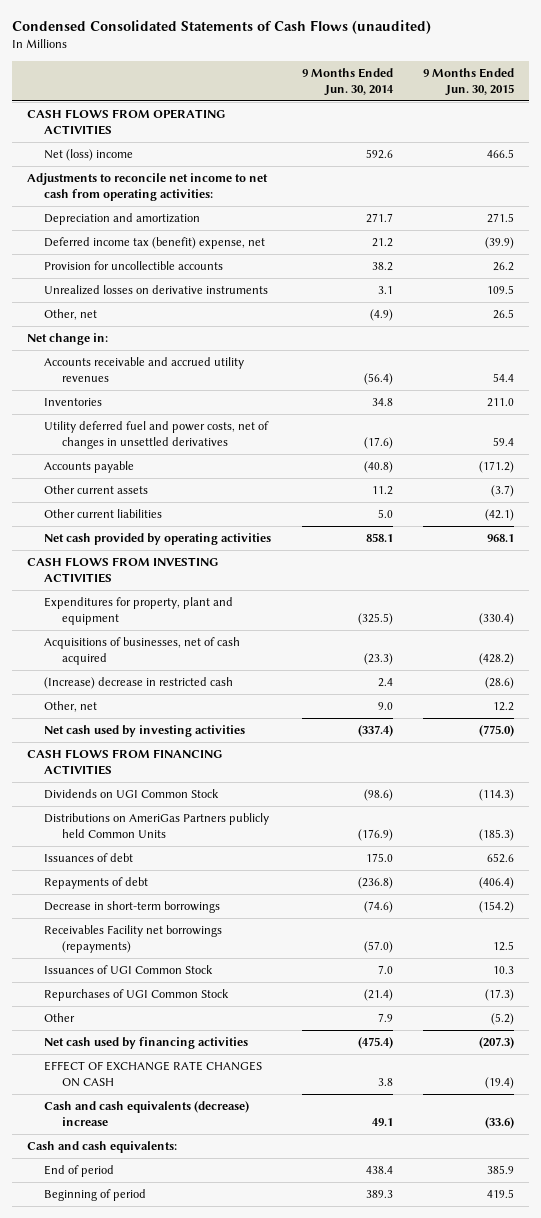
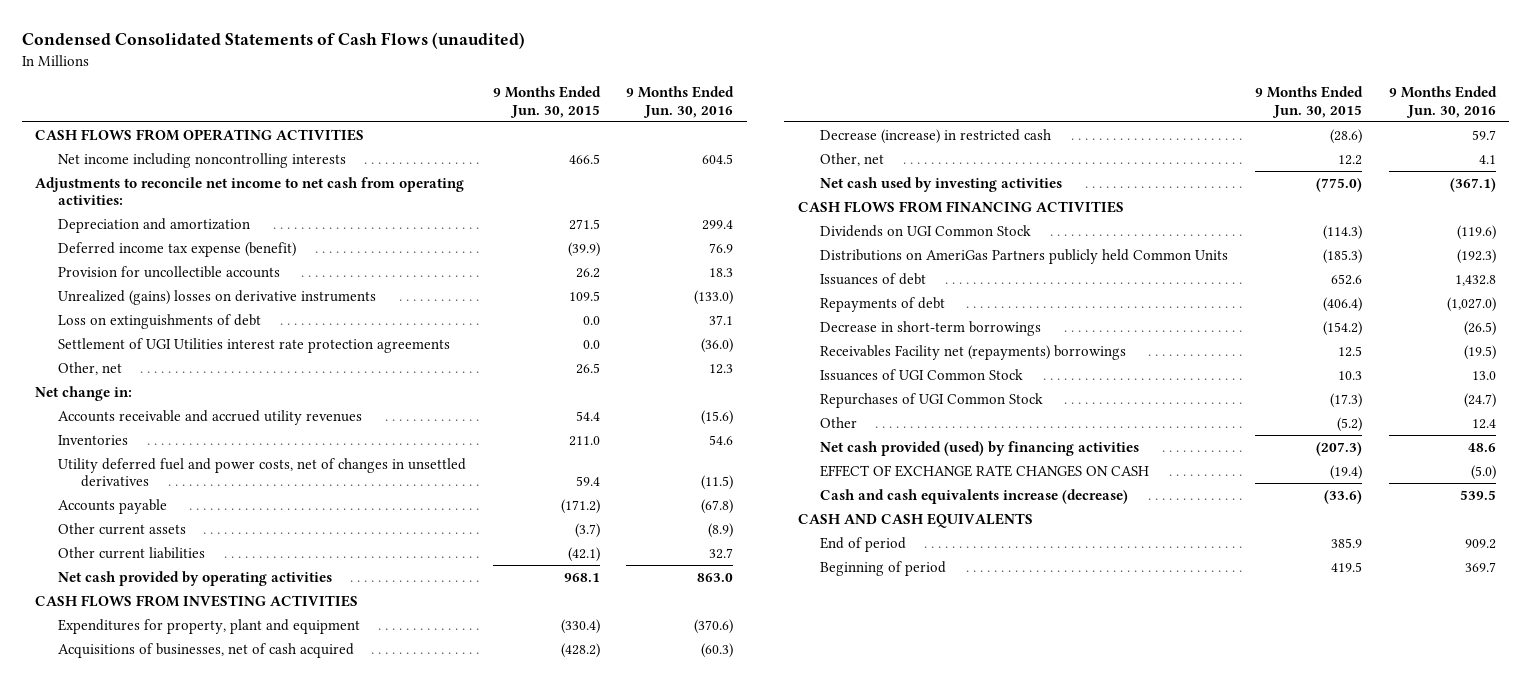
[301,68,394,96] 9 Months Ended Jun. 30, 2014 -> none
none -> [626,86,735,118] 9 Months Ended Jun. 30, 2016
[44,148,134,161] Net (loss) income -> [58,152,347,168] Net income including noncontrolling interests
[44,236,266,249] Deferred income tax (benefit) expense, net -> [58,241,297,257] Deferred income tax expense (benefit)
[44,284,269,295] Unrealized losses on derivative instruments -> [58,289,377,305] Unrealized (gains) losses on derivative instruments
none -> [58,313,262,329] Loss on extinguishments of debt
none -> [58,337,451,353] Settlement of UGI Utilities interest rate protection agreements
[44,676,234,689] (Increase) decrease in restricted cash -> [820,128,1052,144] Decrease (increase) in restricted cash
[44,924,223,953] Receivables Facility net borrowings (repayments) -> [820,344,1127,360] Receivables Facility net (repayments) borrowings
[44,1036,249,1049] Net cash used by financing activities -> [820,440,1140,456] Net cash provided (used) by financing activities
[44,1100,250,1126] Cash and cash equivalents (decrease) increase -> [820,488,1129,504] Cash and cash equivalents increase (decrease)
[26,1140,177,1153] Cash and cash equivalents: -> [797,512,1033,528] CASH AND CASH EQUIVALENTS

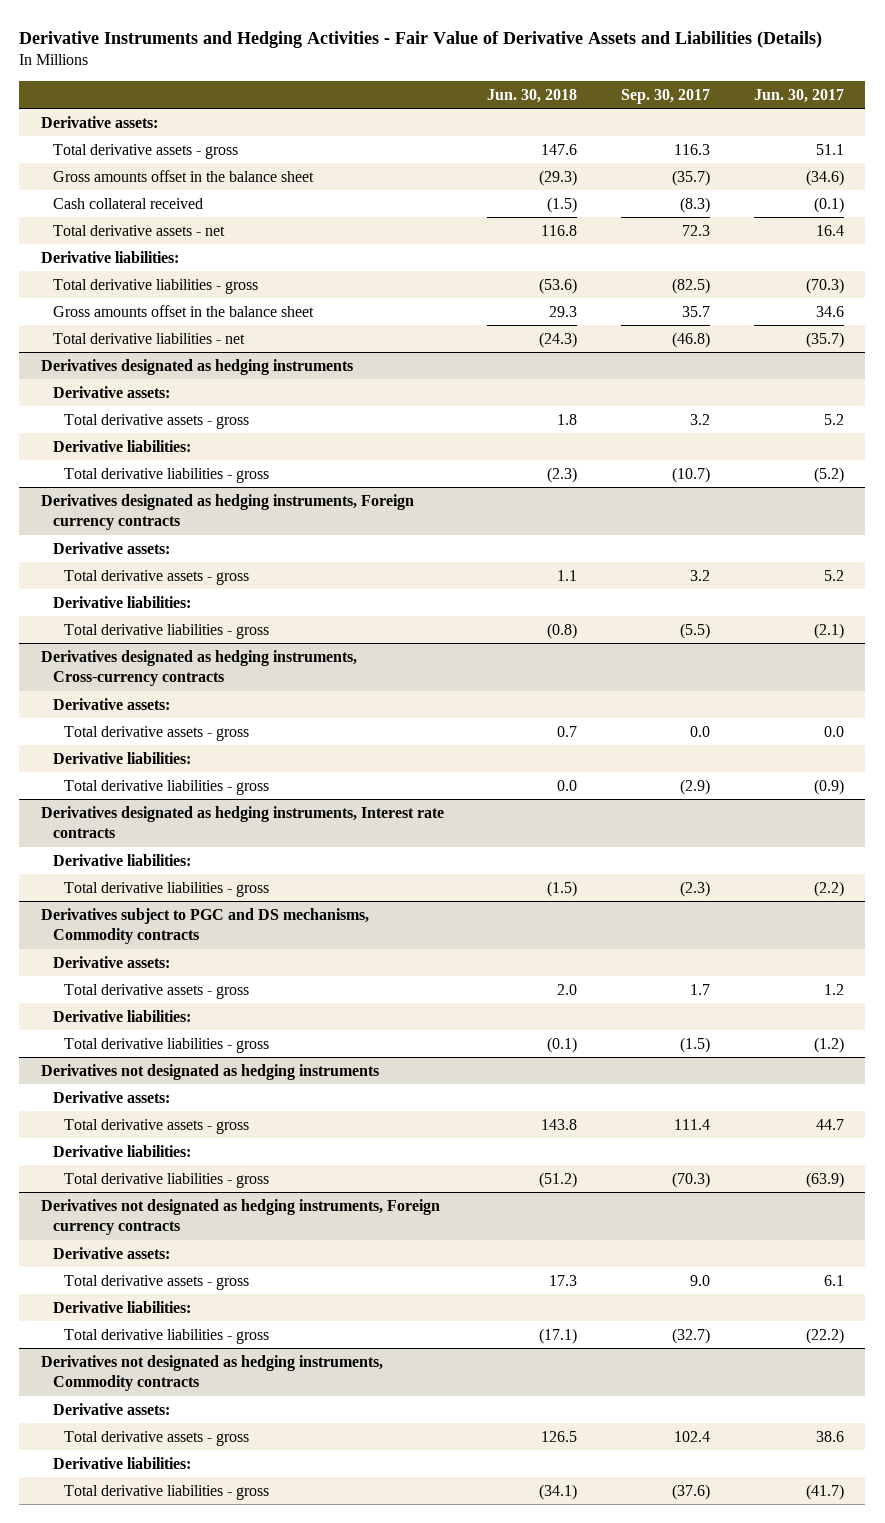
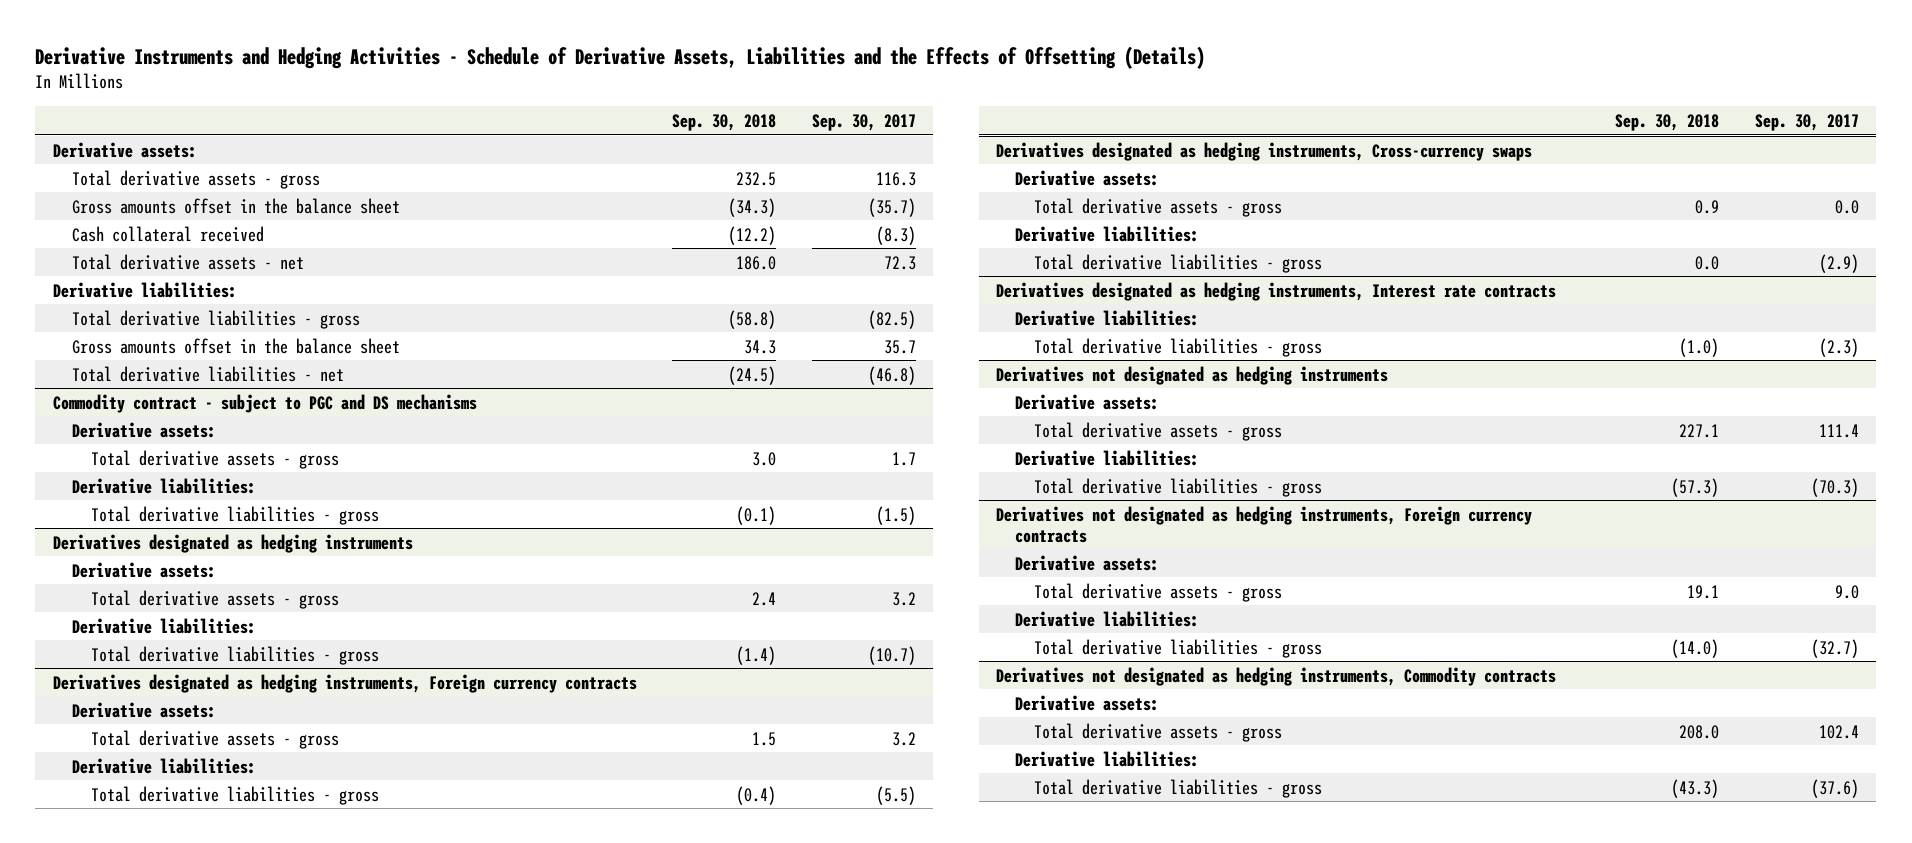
[19,30,823,48] Derivative Instruments and Hedging Activities - Fair Value of Derivative Assets and Liabilities (Details) -> [35,45,1206,69] Derivative Instruments and Hedging Activities - Schedule of Derivative Assets, Liabilities and the Effects of Offsetting (Details)
[487,88,578,103] Jun. 30, 2018 -> none
[753,88,844,103] Jun. 30, 2017 -> none
none -> [672,113,777,131] Sep. 30, 2018
none -> [53,393,478,413] Commodity contract - subject to PGC and DS mechanisms
none -> [72,421,217,438] Derivative assets:
none -> [91,449,340,469] Total derivative assets - gross
none -> [72,477,257,494] Derivative liabilities:
none -> [91,505,380,525] Total derivative liabilities - gross
[40,649,357,687] Derivatives designated as hedging instruments, Cross-currency contracts -> [996,141,1533,161] Derivatives designated as hedging instruments, Cross-currency swaps
[40,907,369,945] Derivatives subject to PGC and DS mechanisms, Commodity contracts -> none
[52,955,170,968] Derivative assets: -> none
[64,983,250,999] Total derivative assets - gross -> none
[52,1009,191,1022] Derivative liabilities: -> none
[64,1037,270,1053] Total derivative liabilities - gross -> none

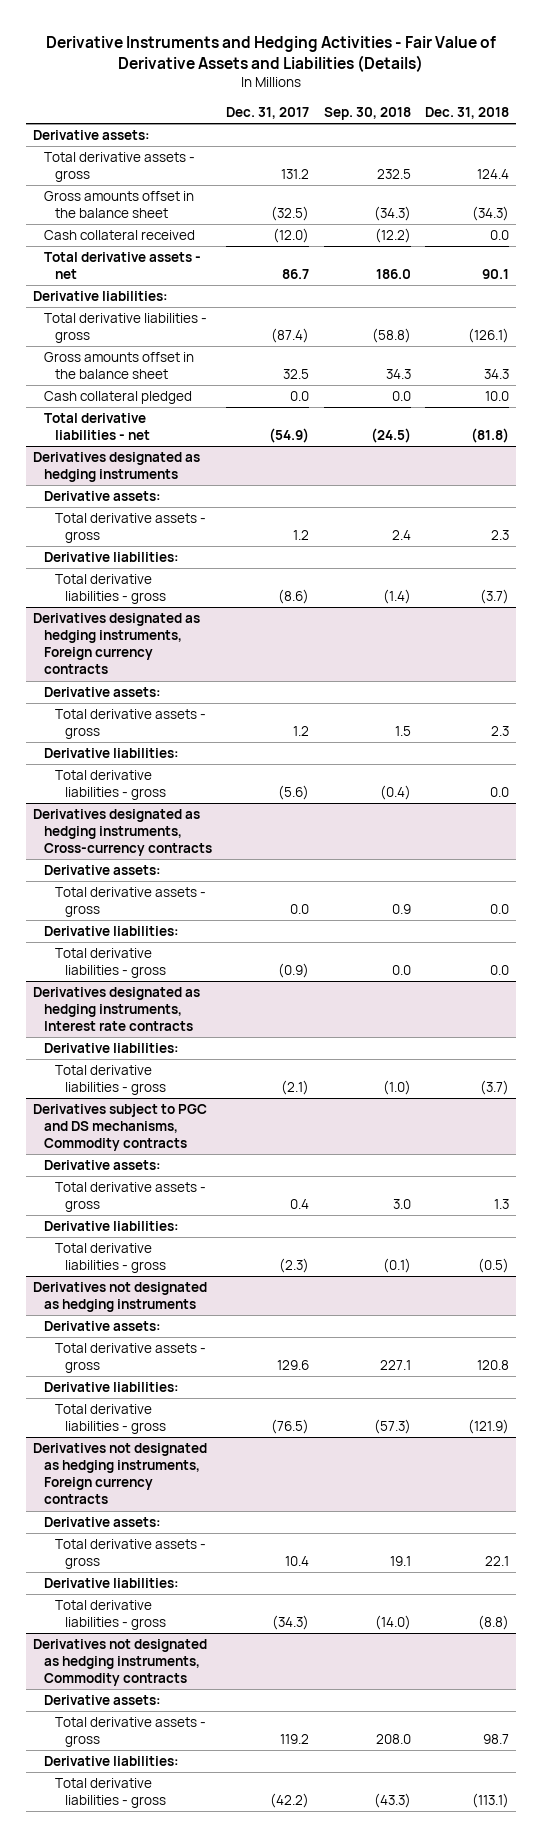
[35,45,1206,69] Derivative Instruments and Hedging Activities - Schedule of Derivative Assets, Liabilities and the Effects of Offsetting (Details) -> [46,35,497,72] Derivative Instruments and Hedging Activities - Fair Value of Derivative Assets and Liabilities (Details)
[811,113,916,131] Sep. 30, 2017 -> none
none -> [226,106,310,119] Dec. 31, 2017
none -> [425,106,510,119] Dec. 31, 2018
none -> [44,391,193,405] Cash collateral pledged
[53,393,478,413] Commodity contract - subject to PGC and DS mechanisms -> none
[72,421,217,438] Derivative assets: -> none
[91,449,340,469] Total derivative assets - gross -> none
[72,477,257,494] Derivative liabilities: -> none
[91,505,380,525] Total derivative liabilities - gross -> none
[996,141,1533,161] Derivatives designated as hedging instruments, Cross-currency swaps -> [33,809,213,857] Derivatives designated as hedging instruments, Cross-currency contracts
none -> [33,1104,208,1152] Derivatives subject to PGC and DS mechanisms, Commodity contracts
none -> [44,1160,162,1171] Derivative assets:
none -> [54,1182,206,1213] Total derivative assets - gross
none -> [44,1221,180,1232] Derivative liabilities:
none -> [54,1243,167,1274] Total derivative liabilities - gross

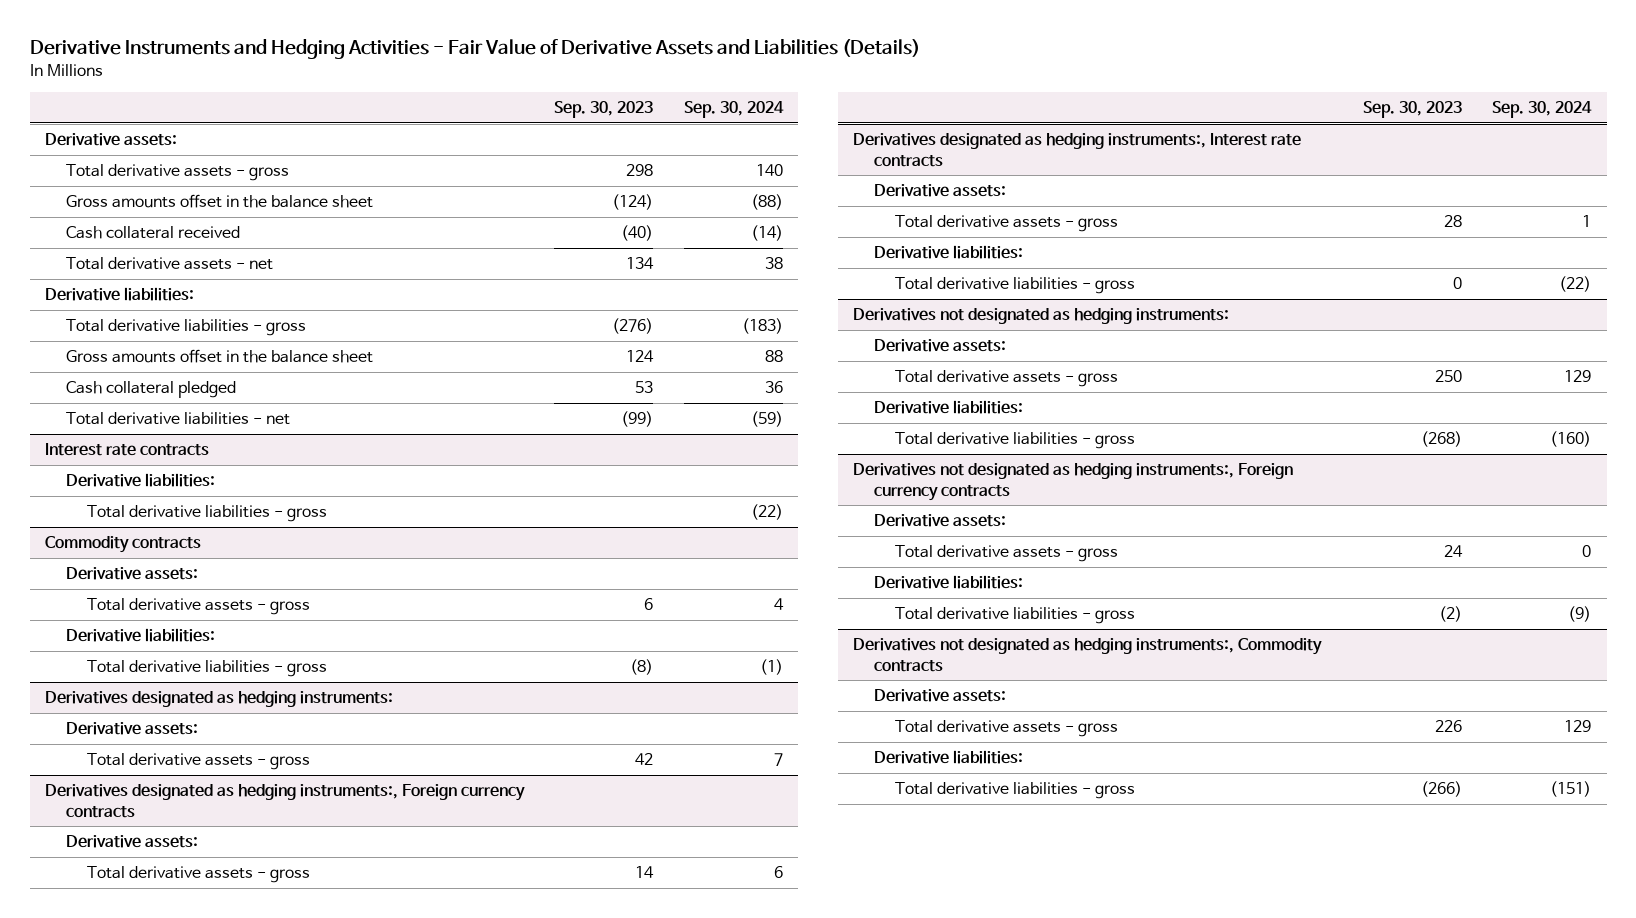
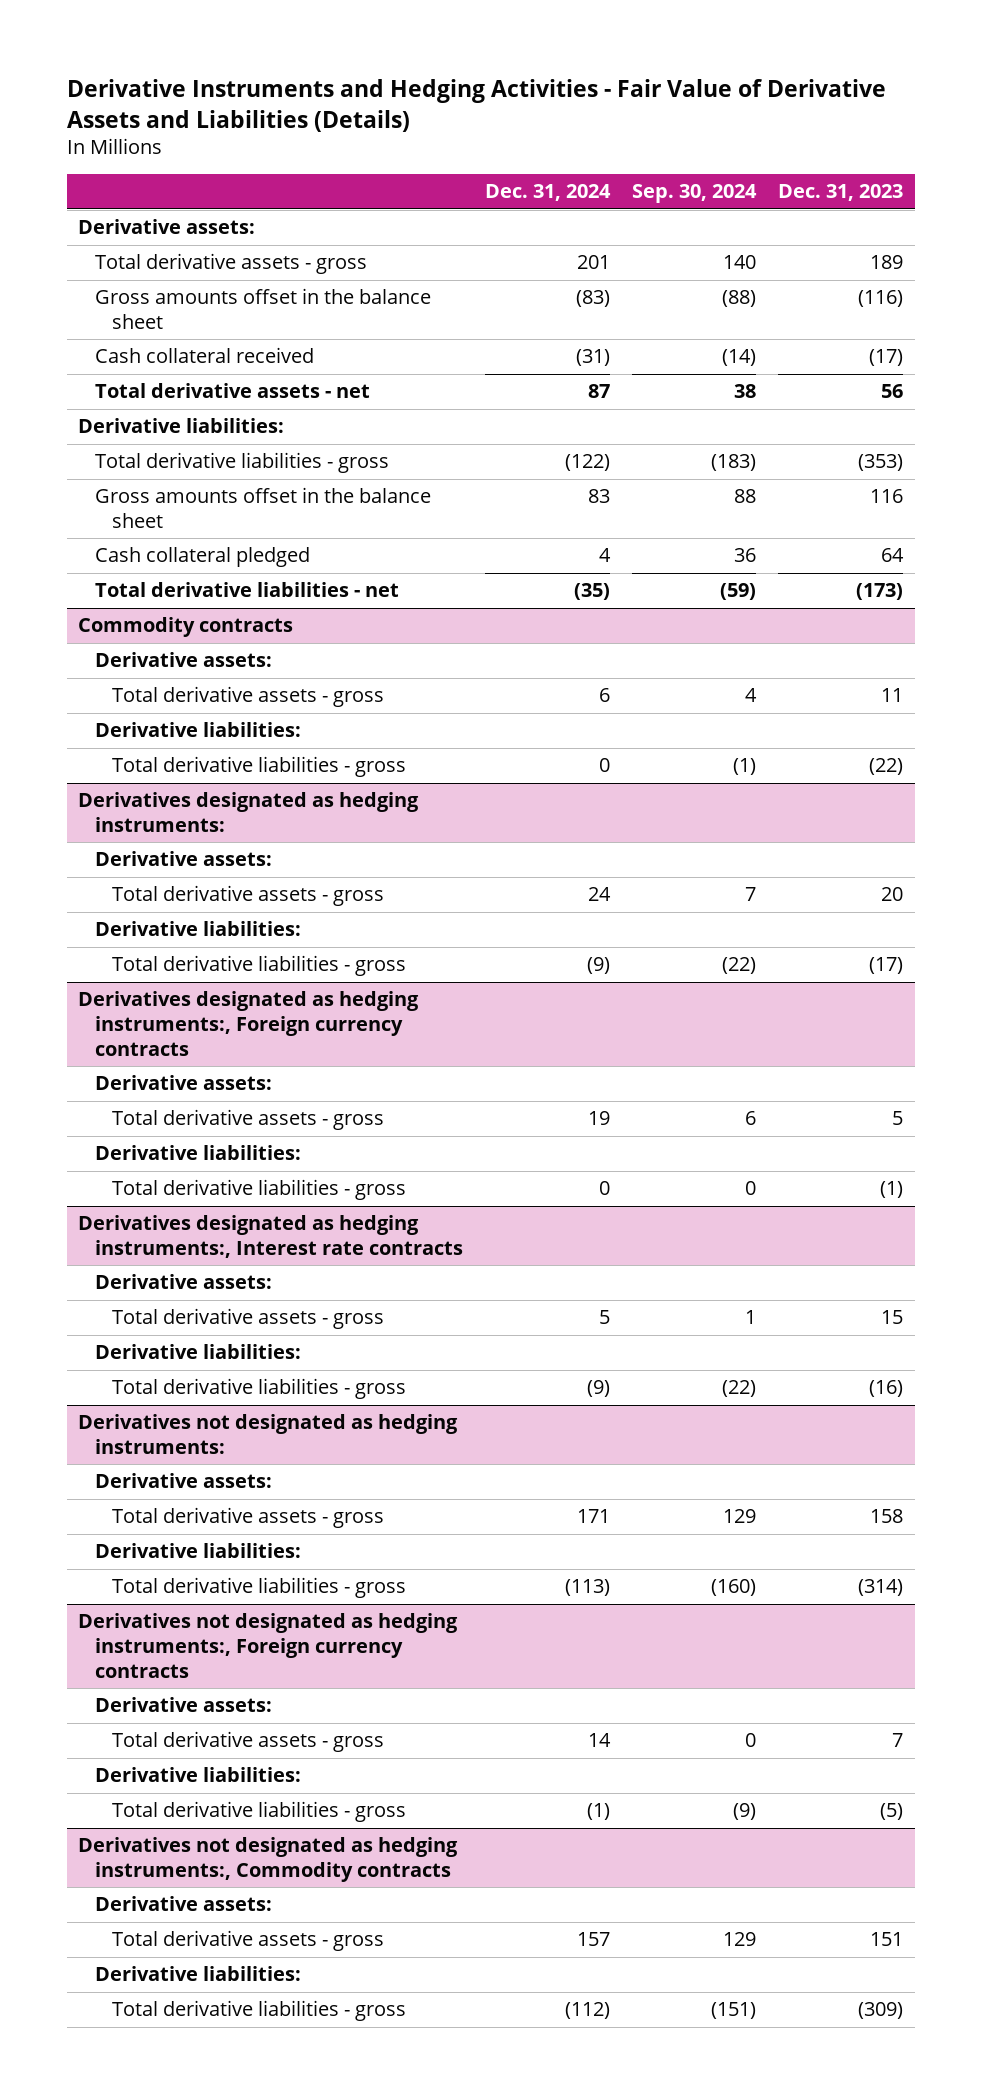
[554,101,654,119] Sep. 30, 2023 -> none
none -> [485,184,612,202] Dec. 31, 2024
none -> [778,184,904,202] Dec. 31, 2023
[44,443,209,457] Interest rate contracts -> none
[65,473,215,488] Derivative liabilities: -> none
[86,505,327,523] Total derivative liabilities - gross -> none
none -> [95,921,302,937] Derivative liabilities:
none -> [112,955,407,977] Total derivative liabilities - gross
none -> [95,1145,302,1161] Derivative liabilities:
none -> [112,1179,407,1201] Total derivative liabilities - gross

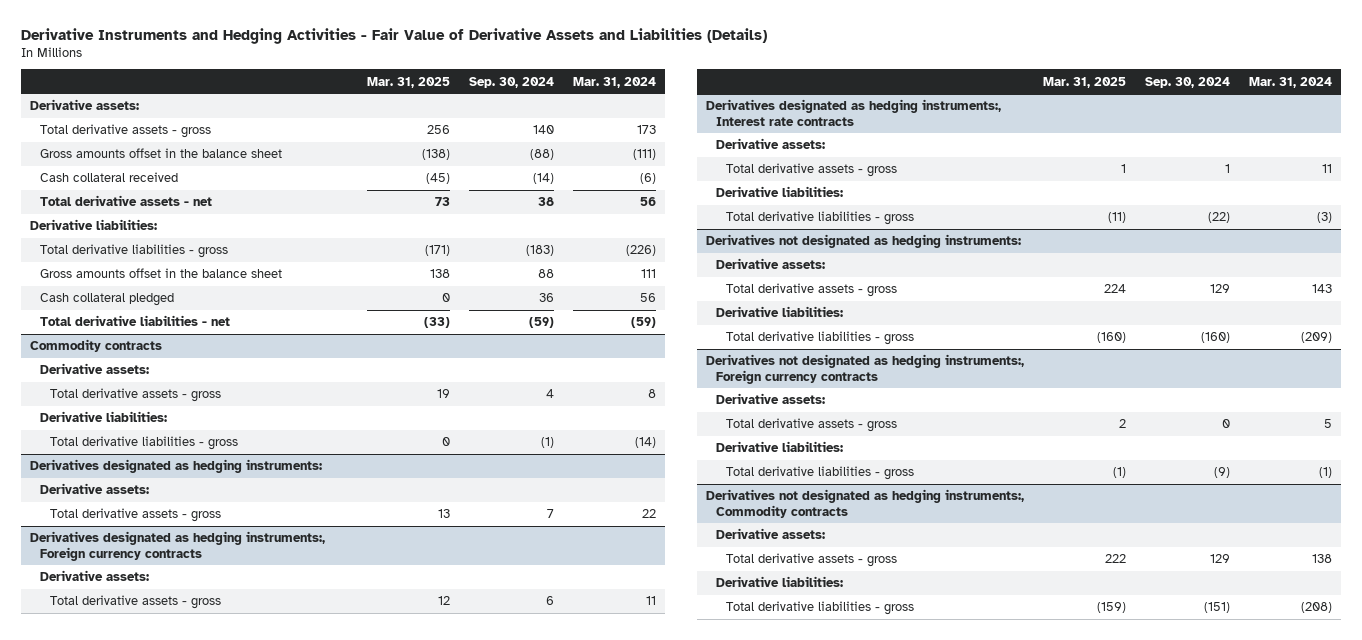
[485,184,612,202] Dec. 31, 2024 -> none
[778,184,904,202] Dec. 31, 2023 -> none
none -> [367,76,451,88] Mar. 31, 2025
none -> [572,76,656,88] Mar. 31, 2024
[95,921,302,937] Derivative liabilities: -> none
[112,955,407,977] Total derivative liabilities - gross -> none
[95,1145,302,1161] Derivative liabilities: -> none
[112,1179,407,1201] Total derivative liabilities - gross -> none

